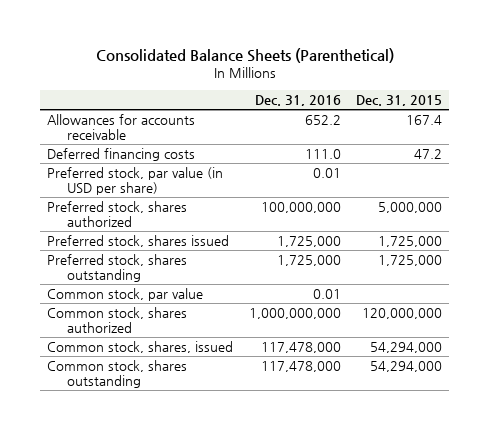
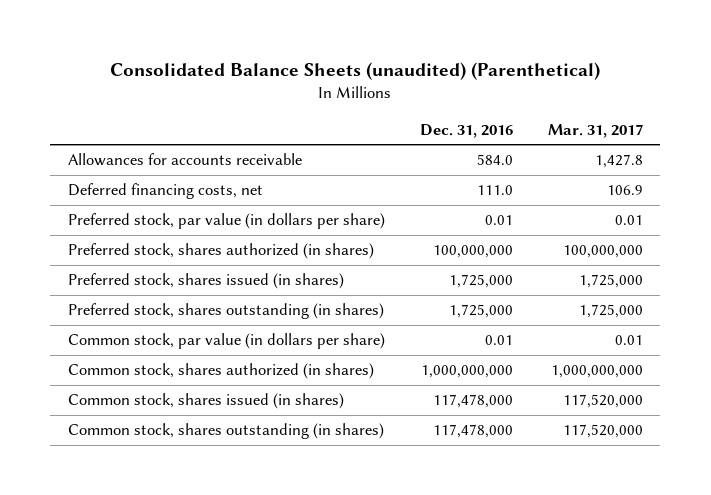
[95,47,394,63] Consolidated Balance Sheets (Parenthetical) -> [110,62,601,81] Consolidated Balance Sheets (unaudited) (Parenthetical)
[355,95,442,107] Dec. 31, 2015 -> none
none -> [547,124,643,139] Mar. 31, 2017
[304,115,341,126] 652.2 -> [476,154,513,166] 584.0
[47,148,196,162] Deferred financing costs -> [67,183,263,200] Deferred financing costs, net
[47,167,224,196] Preferred stock, par value (in USD per share) -> [67,213,385,230] Preferred stock, par value (in dollars per share)
[47,201,188,228] Preferred stock, shares authorized -> [67,243,374,260] Preferred stock, shares authorized (in shares)
[47,235,230,248] Preferred stock, shares issued -> [67,273,344,290] Preferred stock, shares issued (in shares)
[47,254,188,283] Preferred stock, shares outstanding -> [67,303,384,320] Preferred stock, shares outstanding (in shares)
[47,288,204,302] Common stock, par value -> [67,333,385,350] Common stock, par value (in dollars per share)
[47,307,188,334] Common stock, shares authorized -> [67,363,374,380] Common stock, shares authorized (in shares)
[47,341,234,354] Common stock, shares, issued -> [67,393,344,410] Common stock, shares issued (in shares)
[47,360,188,389] Common stock, shares outstanding -> [67,423,384,440] Common stock, shares outstanding (in shares)

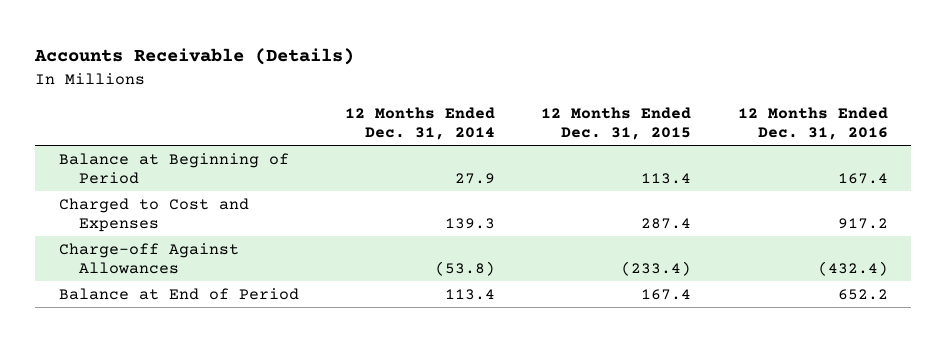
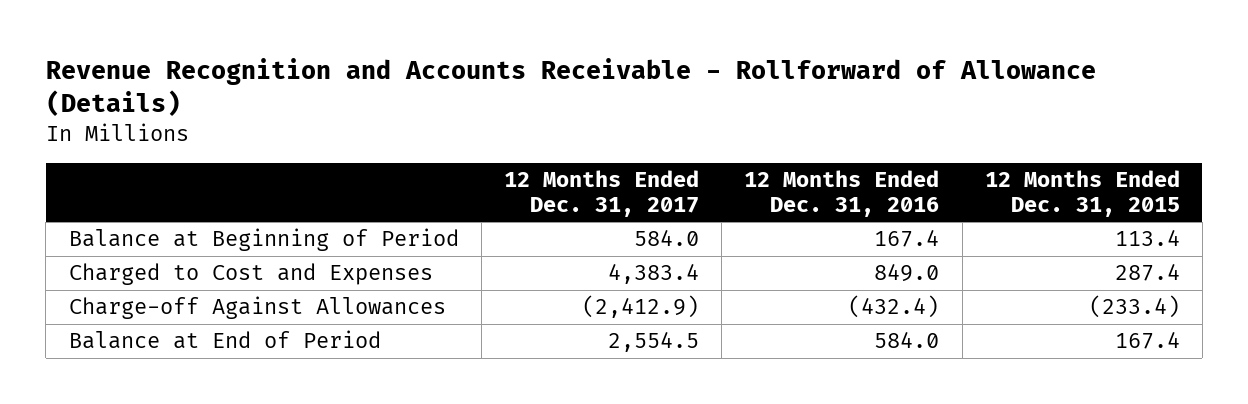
[34,48,355,66] Accounts Receivable (Details) -> [45,58,1096,117] Revenue Recognition and Accounts Receivable - Rollforward of Allowance (Details)
[344,107,495,141] 12 Months Ended Dec. 31, 2014 -> none
none -> [503,169,699,218] 12 Months Ended Dec. 31, 2017
[837,217,888,229] 917.2 -> [874,264,940,283] 849.0
[837,288,888,300] 652.2 -> [874,332,940,349] 584.0

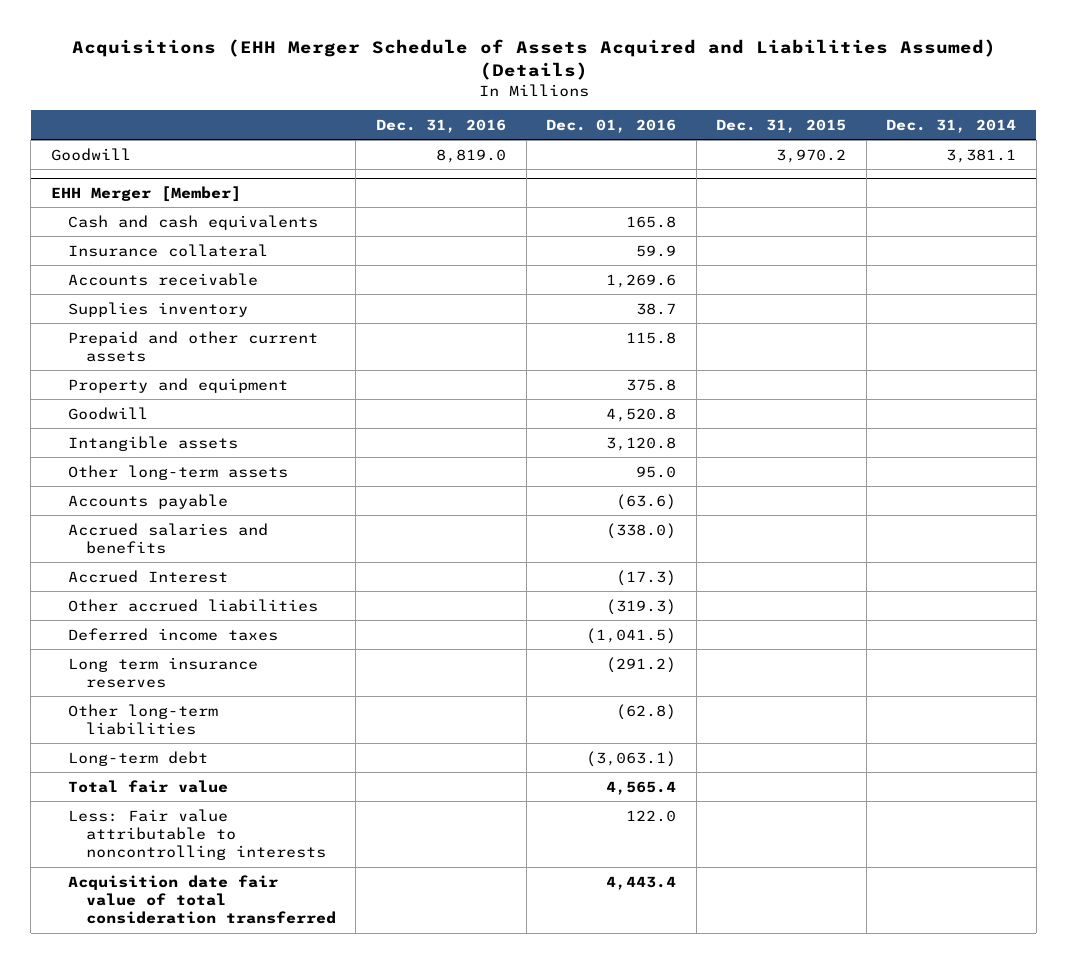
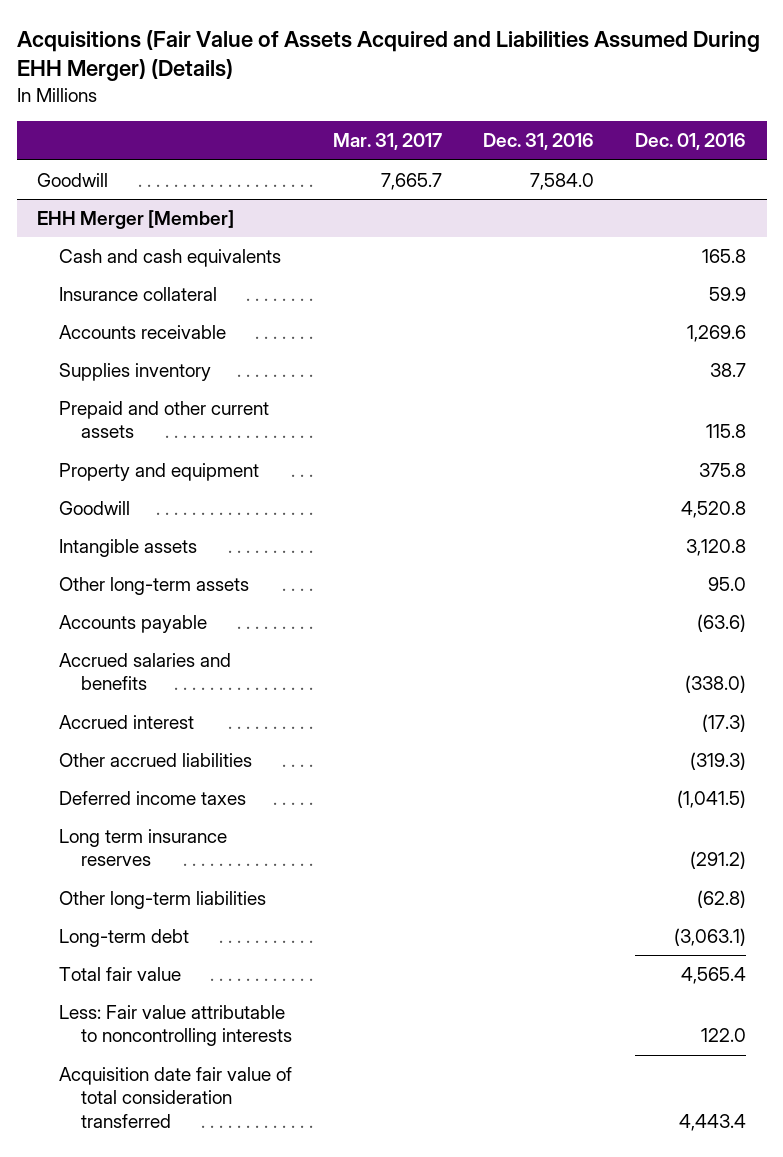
[71,39,996,80] Acquisitions (EHH Merger Schedule of Assets Acquired and Liabilities Assumed) (Details) -> [16,29,760,82] Acquisitions (Fair Value of Assets Acquired and Liabilities Assumed During EHH Merger) (Details)
[716,118,847,133] Dec. 31, 2015 -> none
[886,118,1017,133] Dec. 31, 2014 -> none
none -> [333,133,443,151] Mar. 31, 2017
[436,148,507,163] 8,819.0 -> [530,173,595,191] 7,584.0
[68,569,229,583] Accrued Interest -> [59,715,195,730] Accrued interest

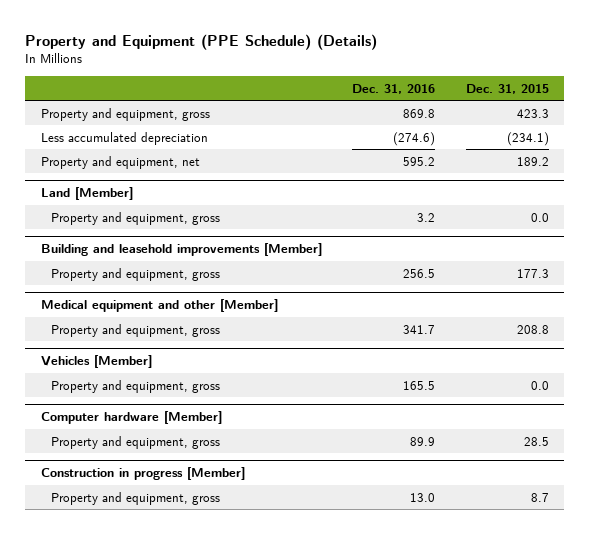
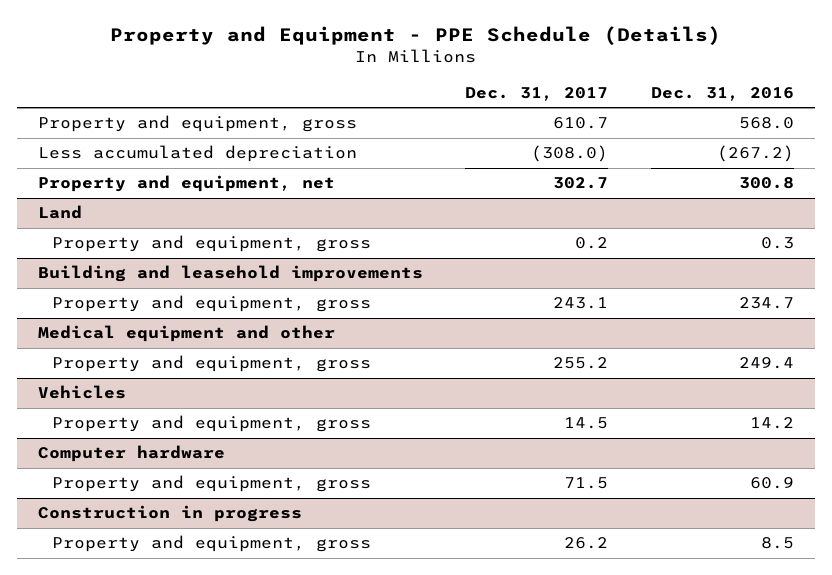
[25,33,378,50] Property and Equipment (PPE Schedule) (Details) -> [109,25,721,45] Property and Equipment - PPE Schedule (Details)
[465,83,549,94] Dec. 31, 2015 -> none
none -> [465,86,609,101] Dec. 31, 2017
[403,108,436,118] 869.8 -> [738,117,794,130] 568.0
[393,131,436,146] (274.6) -> [716,145,794,163] (267.2)
[403,156,436,166] 595.2 -> [738,177,794,190] 300.8
[40,187,133,201] Land [Member] -> [37,205,82,220] Land
[417,212,436,222] 3.2 -> [760,237,794,250] 0.3
[40,243,322,257] Building and leasehold improvements [Member] -> [37,265,423,283] Building and leasehold improvements
[403,268,436,278] 256.5 -> [738,297,794,310] 234.7
[40,299,278,313] Medical equipment and other [Member] -> [37,325,335,343] Medical equipment and other
[403,324,436,334] 341.7 -> [738,357,794,370] 249.4
[40,355,152,369] Vehicles [Member] -> [37,385,126,400] Vehicles
[403,380,436,390] 165.5 -> [749,417,794,430] 14.2
[40,411,222,425] Computer hardware [Member] -> [37,445,225,463] Computer hardware
[410,436,436,446] 89.9 -> [749,477,794,490] 60.9
[40,467,245,481] Construction in progress [Member] -> [37,505,302,523] Construction in progress
[410,492,436,502] 13.0 -> [760,537,794,550] 8.5

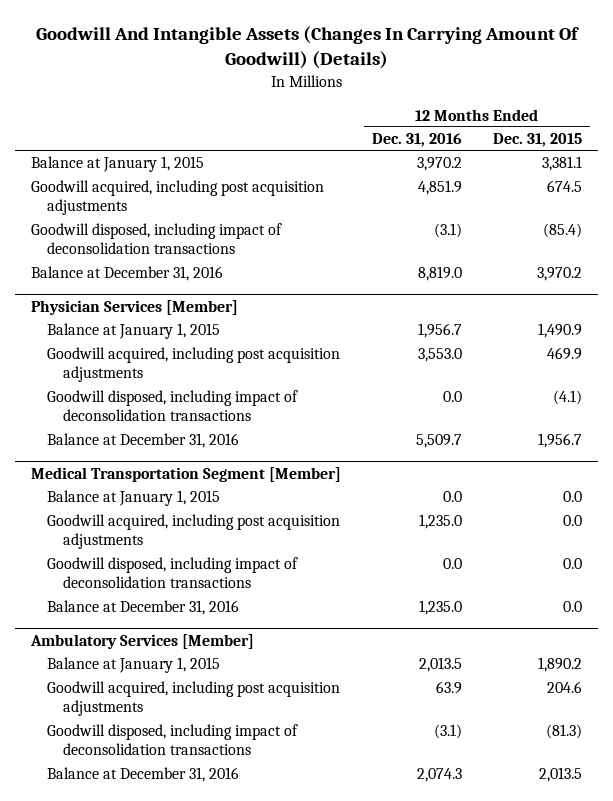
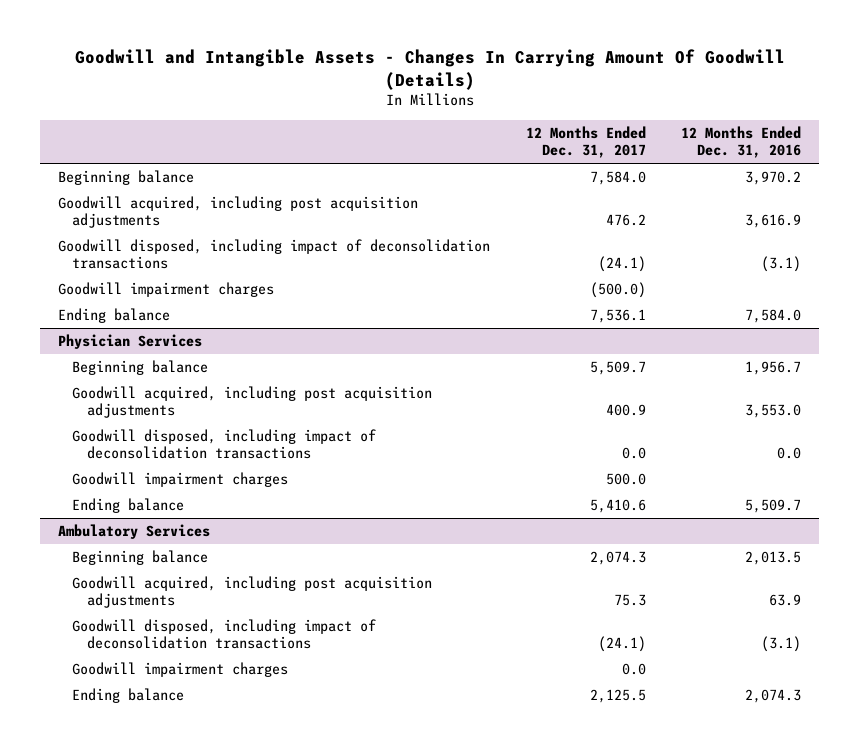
[35,26,579,70] Goodwill And Intangible Assets (Changes In Carrying Amount Of Goodwill) (Details) -> [74,48,785,90] Goodwill and Intangible Assets - Changes In Carrying Amount Of Goodwill (Details)
[493,133,583,148] Dec. 31, 2015 -> none
none -> [525,126,646,159] 12 Months Ended Dec. 31, 2017
[30,156,204,173] Balance at January 1, 2015 -> [57,170,194,186] Beginning balance
[418,180,463,196] 4,851.9 -> [745,214,802,229] 3,616.9
[30,266,223,282] Balance at December 31, 2016 -> none
none -> [57,282,274,298] Goodwill impairment charges
none -> [57,308,170,324] Ending balance
[30,299,238,315] Physician Services [Member] -> [57,334,202,350] Physician Services
[47,323,221,340] Balance at January 1, 2015 -> [72,360,209,376] Beginning balance
[30,466,341,482] Medical Transportation Segment [Member] -> none
[47,490,221,507] Balance at January 1, 2015 -> none
[47,514,341,550] Goodwill acquired, including post acquisition adjustments -> none
[47,557,299,589] Goodwill disposed, including impact of deconsolidation transactions -> none
[47,600,240,616] Balance at December 31, 2016 -> none
none -> [72,472,289,488] Goodwill impairment charges
[47,433,240,449] Balance at December 31, 2016 -> [72,498,185,514] Ending balance
[29,633,254,649] Ambulatory Services [Member] -> [57,524,210,540] Ambulatory Services
[47,657,221,674] Balance at January 1, 2015 -> [72,550,209,566] Beginning balance
none -> [72,662,289,678] Goodwill impairment charges
[47,767,240,783] Balance at December 31, 2016 -> [72,688,185,704] Ending balance

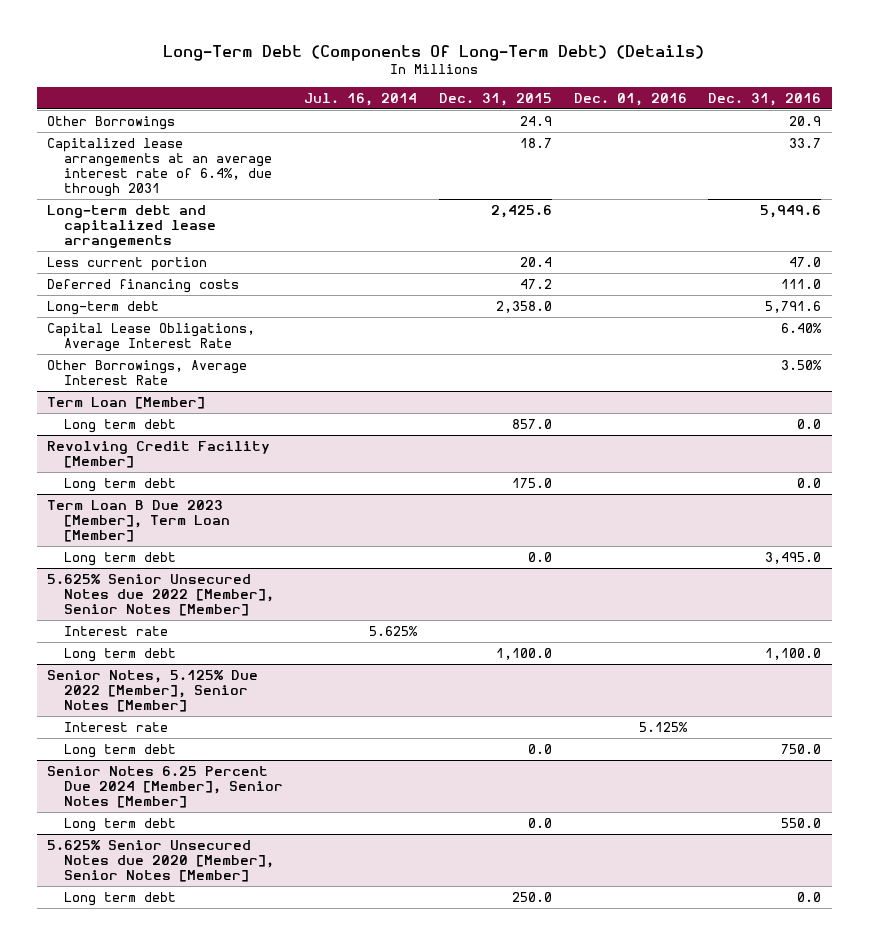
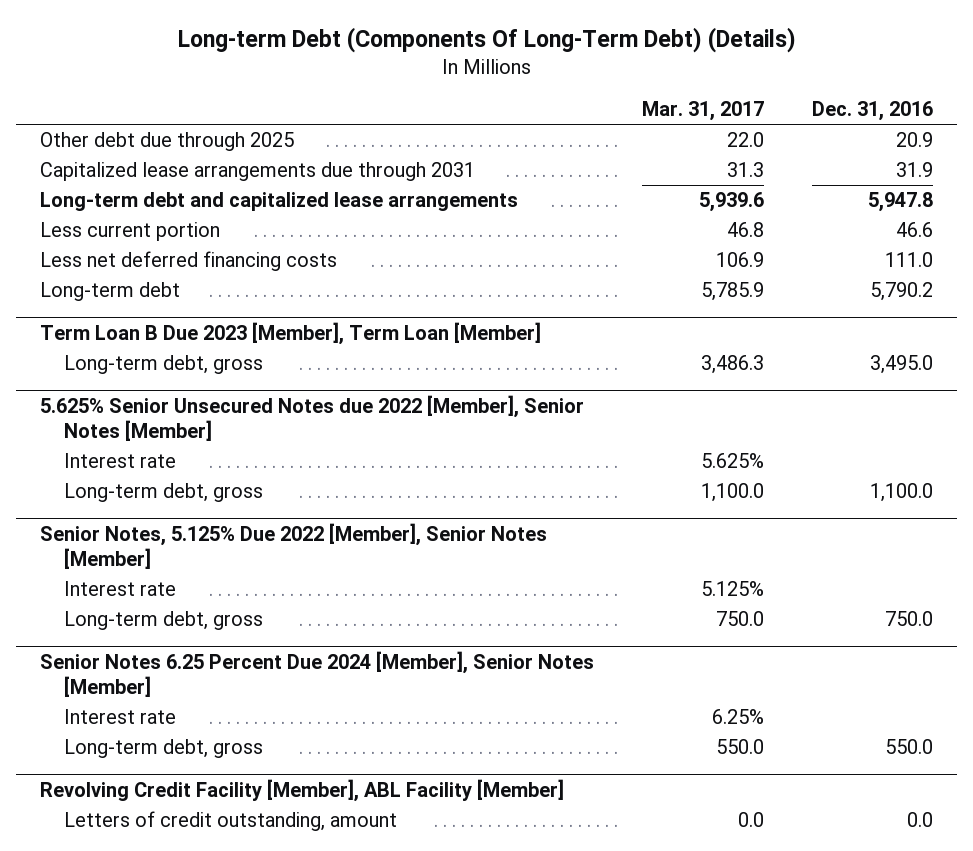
[163,44,705,61] Long-Term Debt (Components Of Long-Term Debt) (Details) -> [177,27,796,54] Long-term Debt (Components Of Long-Term Debt) (Details)
[304,92,418,106] Jul. 16, 2014 -> none
[438,92,552,106] Dec. 31, 2015 -> none
[573,92,687,106] Dec. 01, 2016 -> none
none -> [642,101,765,122] Mar. 31, 2017
[47,322,256,352] Capital Lease Obligations, Average Interest Rate -> none
[47,359,248,385] Other Borrowings, Average Interest Rate -> none
[47,396,206,409] Term Loan [Member] -> none
[63,418,176,433] Long term debt -> none
[47,440,271,468] Revolving Credit Facility [Member] -> none
[63,477,176,492] Long term debt -> none
[47,115,176,130] Other Borrowings -> [40,132,295,152] Other debt due through 2025
[47,137,272,197] Capitalized lease arrangements at an average interest rate of 6.4%, due through 2031 -> [40,162,476,182] Capitalized lease arrangements due through 2031
[789,137,822,148] 33.7 -> [896,162,934,178] 31.9
[760,204,822,218] 5,949.6 -> [868,192,934,213] 5,947.8
[789,256,822,267] 47.0 -> [896,222,934,238] 46.6
[47,278,240,293] Deferred financing costs -> [40,251,338,272] Less net deferred financing costs
[765,300,822,313] 5,791.6 -> [870,282,934,302] 5,790.2
[63,551,176,566] Long term debt -> [63,355,263,375] Long-term debt, gross
[63,647,176,662] Long term debt -> [63,483,263,503] Long-term debt, gross
[63,743,176,758] Long term debt -> [63,611,263,631] Long-term debt, gross
[47,839,274,882] 5.625% Senior Unsecured Notes due 2020 [Member], Senior Notes [Member] -> none
[63,891,176,906] Long term debt -> none
none -> [63,709,176,725] Interest rate
[63,817,176,832] Long term debt -> [63,739,263,759] Long-term debt, gross
none -> [40,778,565,802] Revolving Credit Facility [Member], ABL Facility [Member]
none -> [63,811,397,832] Letters of credit outstanding, amount

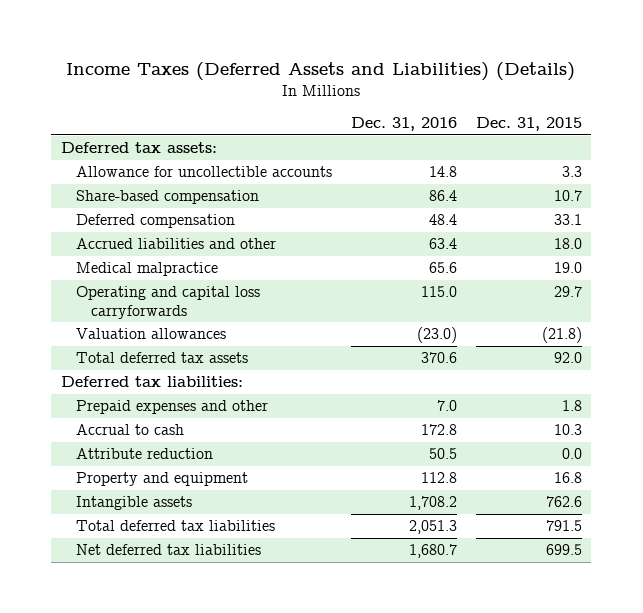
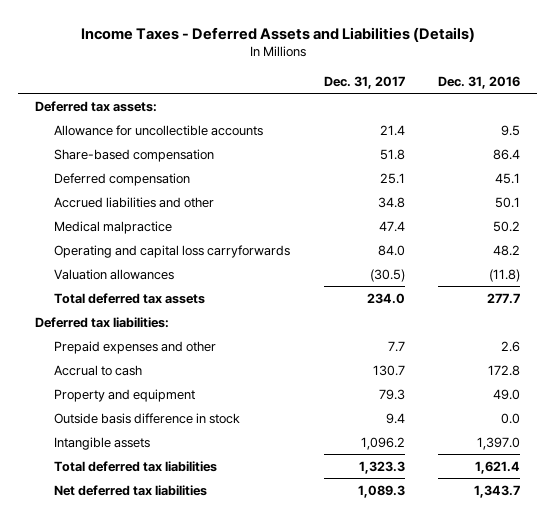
[66,61,576,81] Income Taxes (Deferred Assets and Liabilities) (Details) -> [80,26,475,42] Income Taxes - Deferred Assets and Liabilities (Details)
[475,117,582,132] Dec. 31, 2015 -> none
none -> [323,75,405,89] Dec. 31, 2017
[428,166,457,178] 14.8 -> [501,124,521,136] 9.5
[428,214,457,226] 48.4 -> [495,172,521,184] 45.1
[428,238,457,250] 63.4 -> [495,196,521,208] 50.1
[428,262,457,274] 65.6 -> [493,220,521,232] 50.2
[420,286,457,298] 115.0 -> [493,244,521,256] 48.2
[416,327,457,344] (23.0) -> [489,268,521,282] (11.8)
[420,352,457,364] 370.6 -> [487,292,521,304] 277.7
[436,400,457,412] 7.0 -> [501,340,521,352] 2.6
[76,448,214,460] Attribute reduction -> none
[420,472,457,484] 112.8 -> [493,388,521,400] 49.0
none -> [54,412,241,424] Outside basis difference in stock
[408,496,457,511] 1,708.2 -> [477,436,521,450] 1,397.0
[408,520,457,535] 2,051.3 -> [475,460,521,474] 1,621.4
[408,544,457,559] 1,680.7 -> [474,484,521,498] 1,343.7

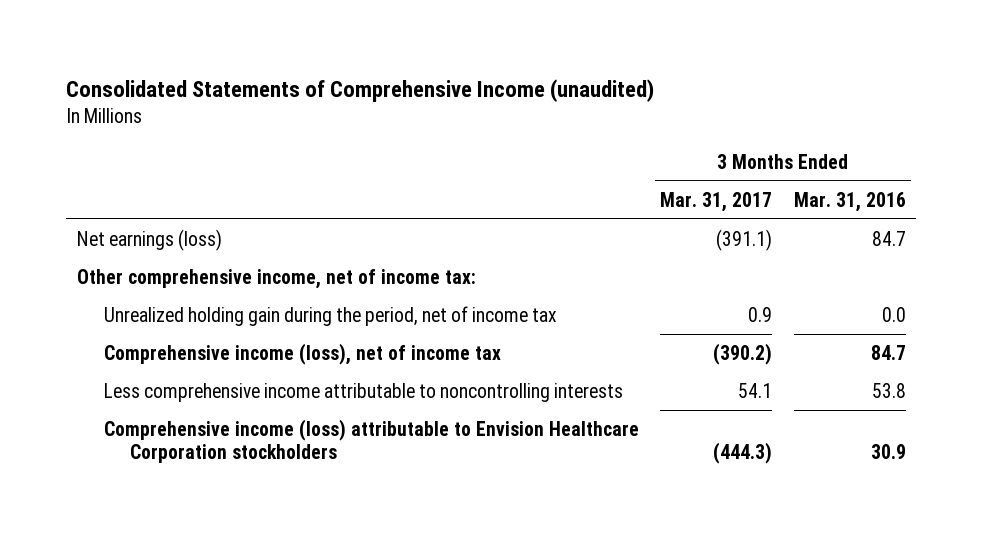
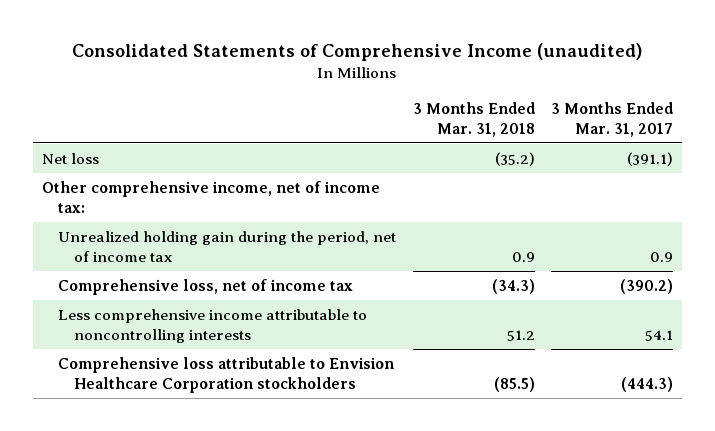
[793,191,906,212] Mar. 31, 2016 -> none
none -> [412,101,535,137] 3 Months Ended Mar. 31, 2018
[76,228,222,251] Net earnings (loss) -> [41,152,99,164] Net loss
[103,342,501,365] Comprehensive income (loss), net of income tax -> [57,278,353,295] Comprehensive loss, net of income tax
[103,418,639,464] Comprehensive income (loss) attributable to Envision Healthcare Corporation stockholders -> [57,356,394,393] Comprehensive loss attributable to Envision Healthcare Corporation stockholders

